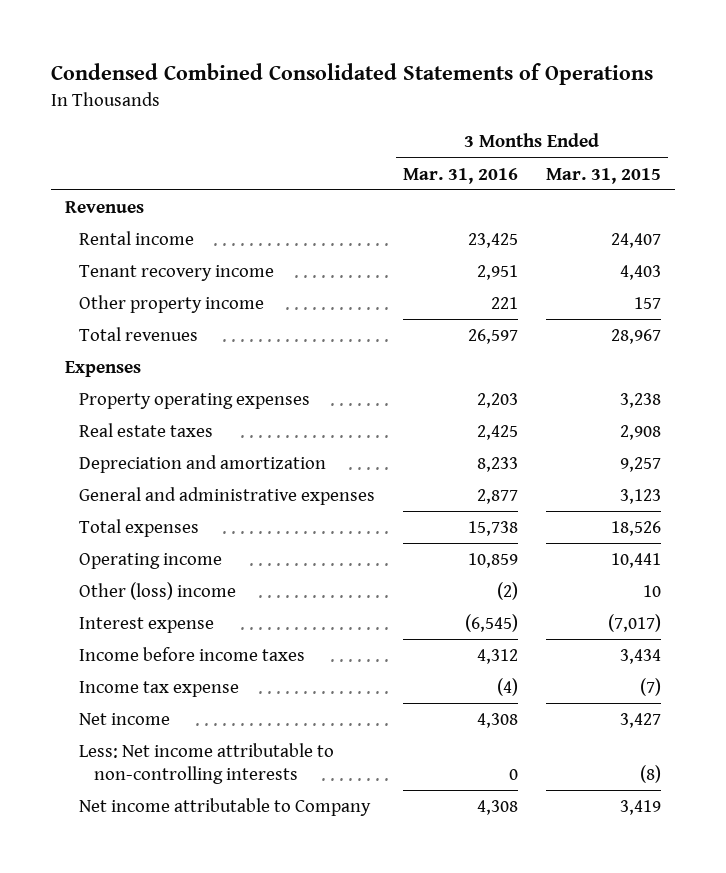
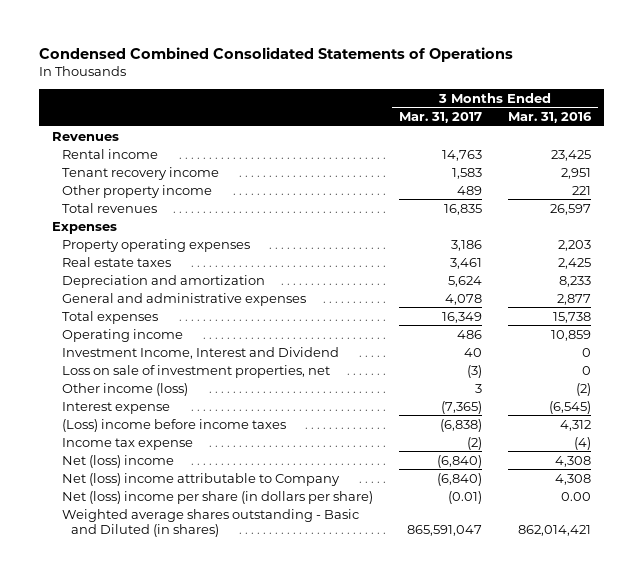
[546,167,662,184] Mar. 31, 2015 -> none
none -> [398,112,482,124] Mar. 31, 2017
none -> [61,346,339,359] Investment Income, Interest and Dividend
none -> [61,364,330,378] Loss on sale of investment properties, net
[79,582,237,601] Other (loss) income -> [61,382,188,396] Other income (loss)
[79,647,306,662] Income before income taxes -> [61,418,286,432] (Loss) income before income taxes
[79,743,335,784] Less: Net income attributable to non-controlling interests -> none
[79,713,171,726] Net income -> [61,454,174,468] Net (loss) income
[79,798,372,817] Net income attributable to Company -> [61,472,340,486] Net (loss) income attributable to Company
none -> [61,490,373,504] Net (loss) income per share (in dollars per share)
none -> [61,508,359,537] Weighted average shares outstanding - Basic and Diluted (in shares)

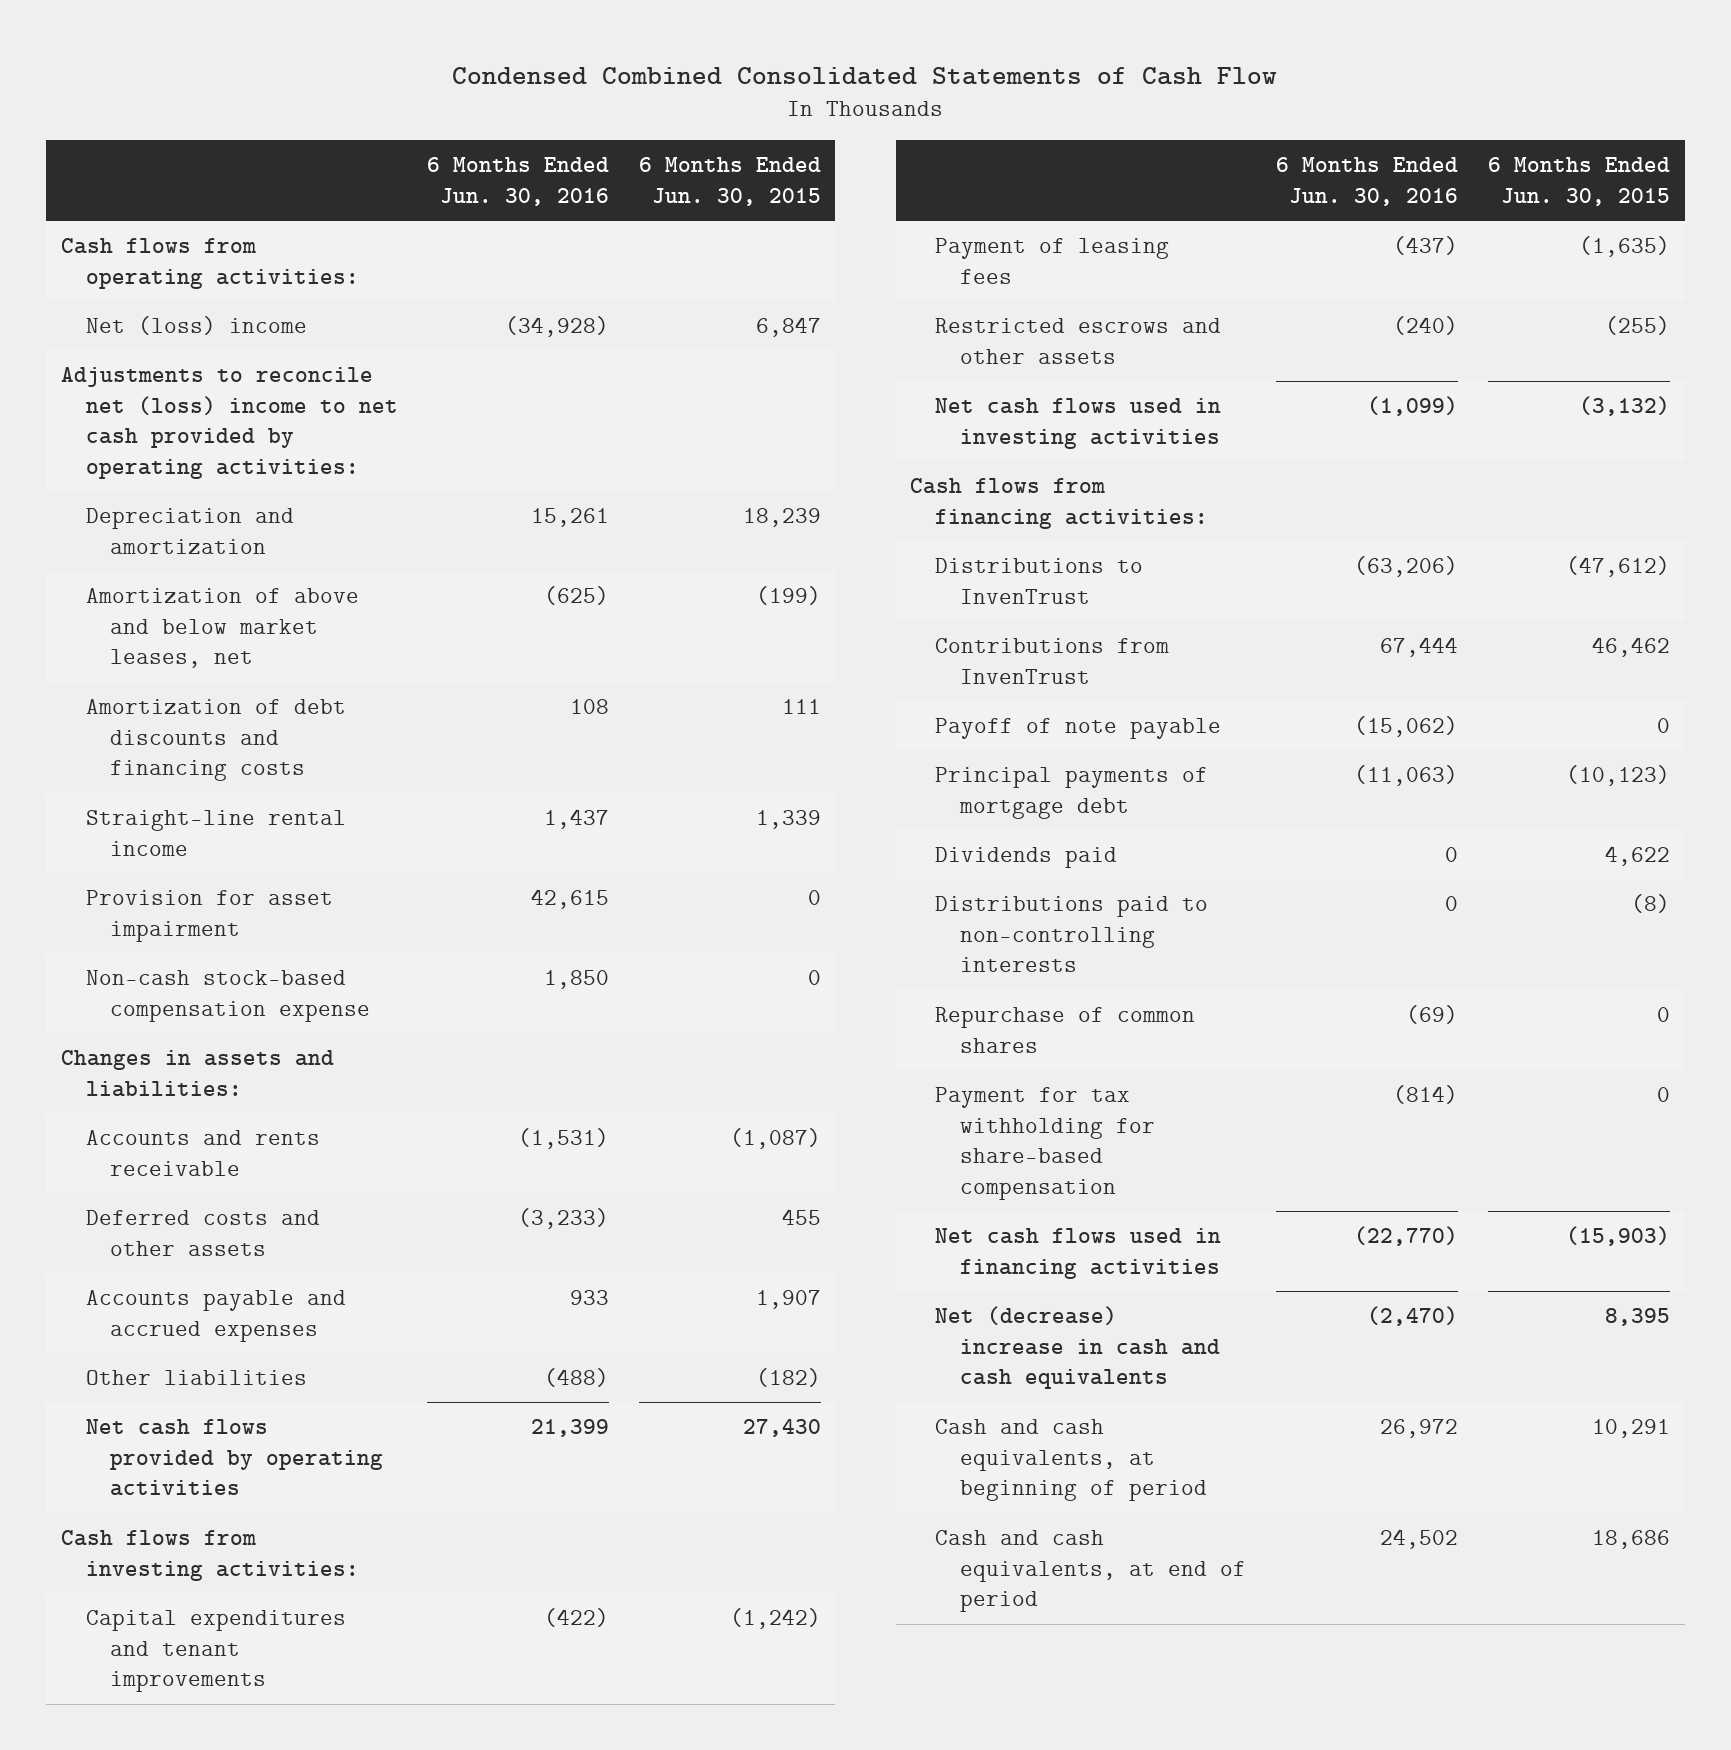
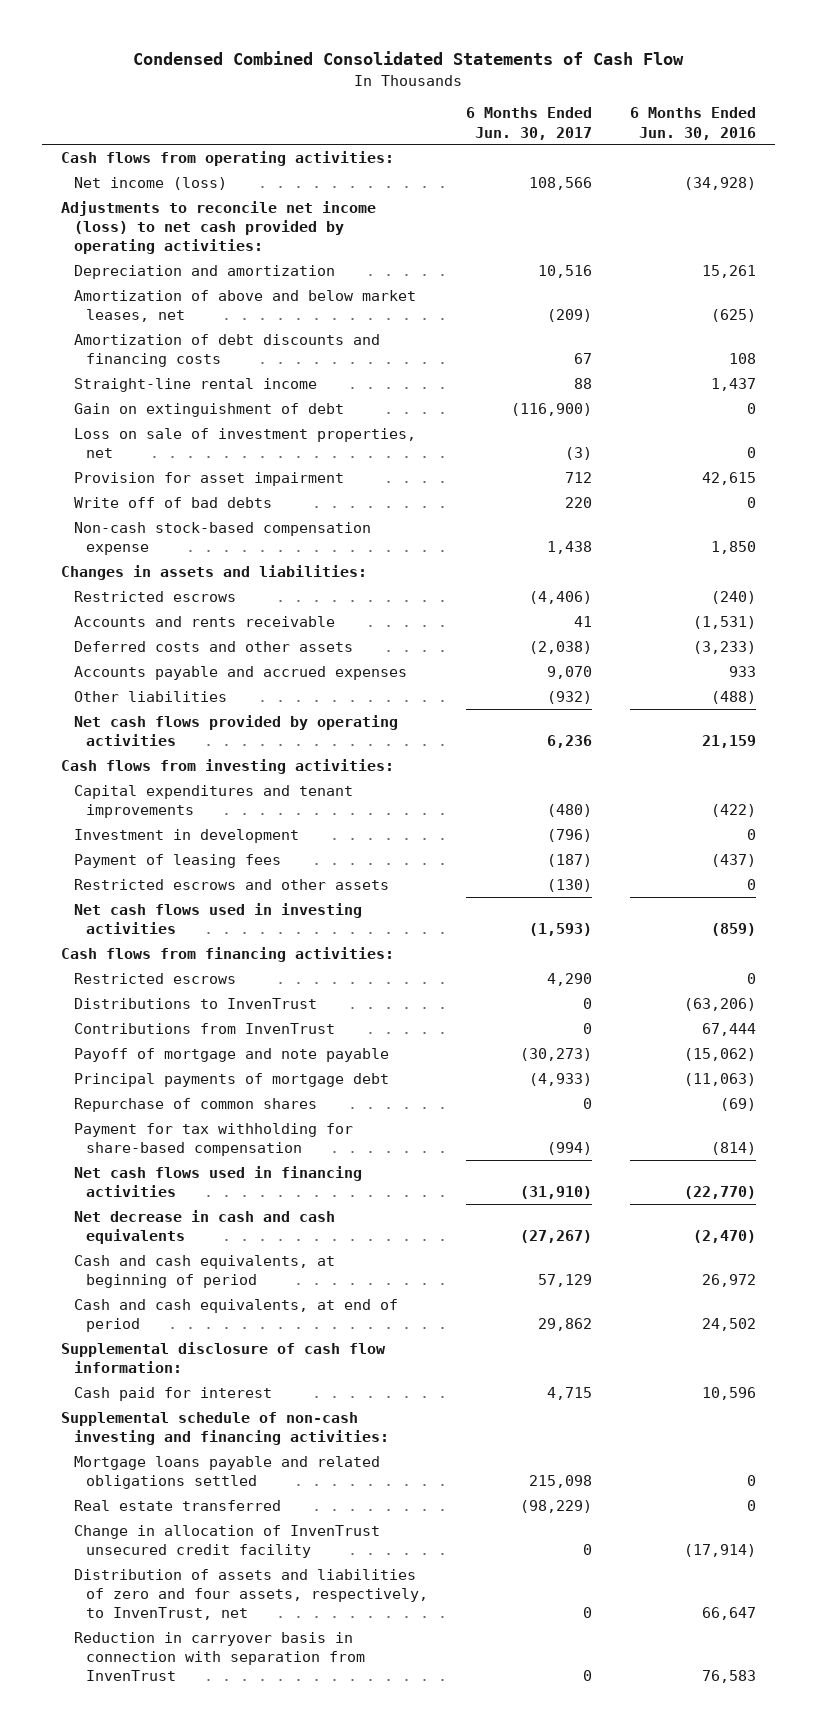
[638,157,821,206] 6 Months Ended Jun. 30, 2015 -> none
none -> [465,107,592,140] 6 Months Ended Jun. 30, 2017
[85,316,307,336] Net (loss) income -> [73,176,227,190] Net income (loss)
[60,367,398,479] Adjustments to reconcile net (loss) income to net cash provided by operating activities: -> [61,200,377,255] Adjustments to reconcile net income (loss) to net cash provided by operating activities:
none -> [73,402,344,417] Gain on extinguishment of debt
none -> [73,427,416,458] Loss on sale of investment properties, net
none -> [73,496,272,508] Write off of bad debts
none -> [73,590,236,602] Restricted escrows
[531,1419,610,1438] 21,399 -> [701,734,756,748] 21,159
none -> [73,828,299,843] Investment in development
[1393,316,1459,336] (240) -> [746,878,756,890] 0
[1367,396,1459,417] (1,099) -> [710,922,756,936] (859)
none -> [73,972,236,984] Restricted escrows
[934,718,1221,740] Payoff of note payable -> [73,1047,389,1062] Payoff of mortgage and note payable
[934,847,1117,869] Dividends paid -> none
[934,896,1208,973] Distributions paid to non-controlling interests -> none
[934,1306,1220,1390] Net (decrease) increase in cash and cash equivalents -> [73,1209,335,1244] Net decrease in cash and cash equivalents
none -> [61,1341,387,1373] Supplemental disclosure of cash flow information:
none -> [73,1386,272,1401] Cash paid for interest
none -> [61,1411,389,1445] Supplemental schedule of non-cash investing and financing activities:
none -> [73,1455,380,1489] Mortgage loans payable and related obligations settled
none -> [73,1499,281,1511] Real estate transferred
none -> [73,1524,380,1558] Change in allocation of InvenTrust unsecured credit facility
none -> [73,1568,429,1621] Distribution of assets and liabilities of zero and four assets, respectively, to InvenTrust, net
none -> [73,1631,366,1682] Reduction in carryover basis in connection with separation from InvenTrust

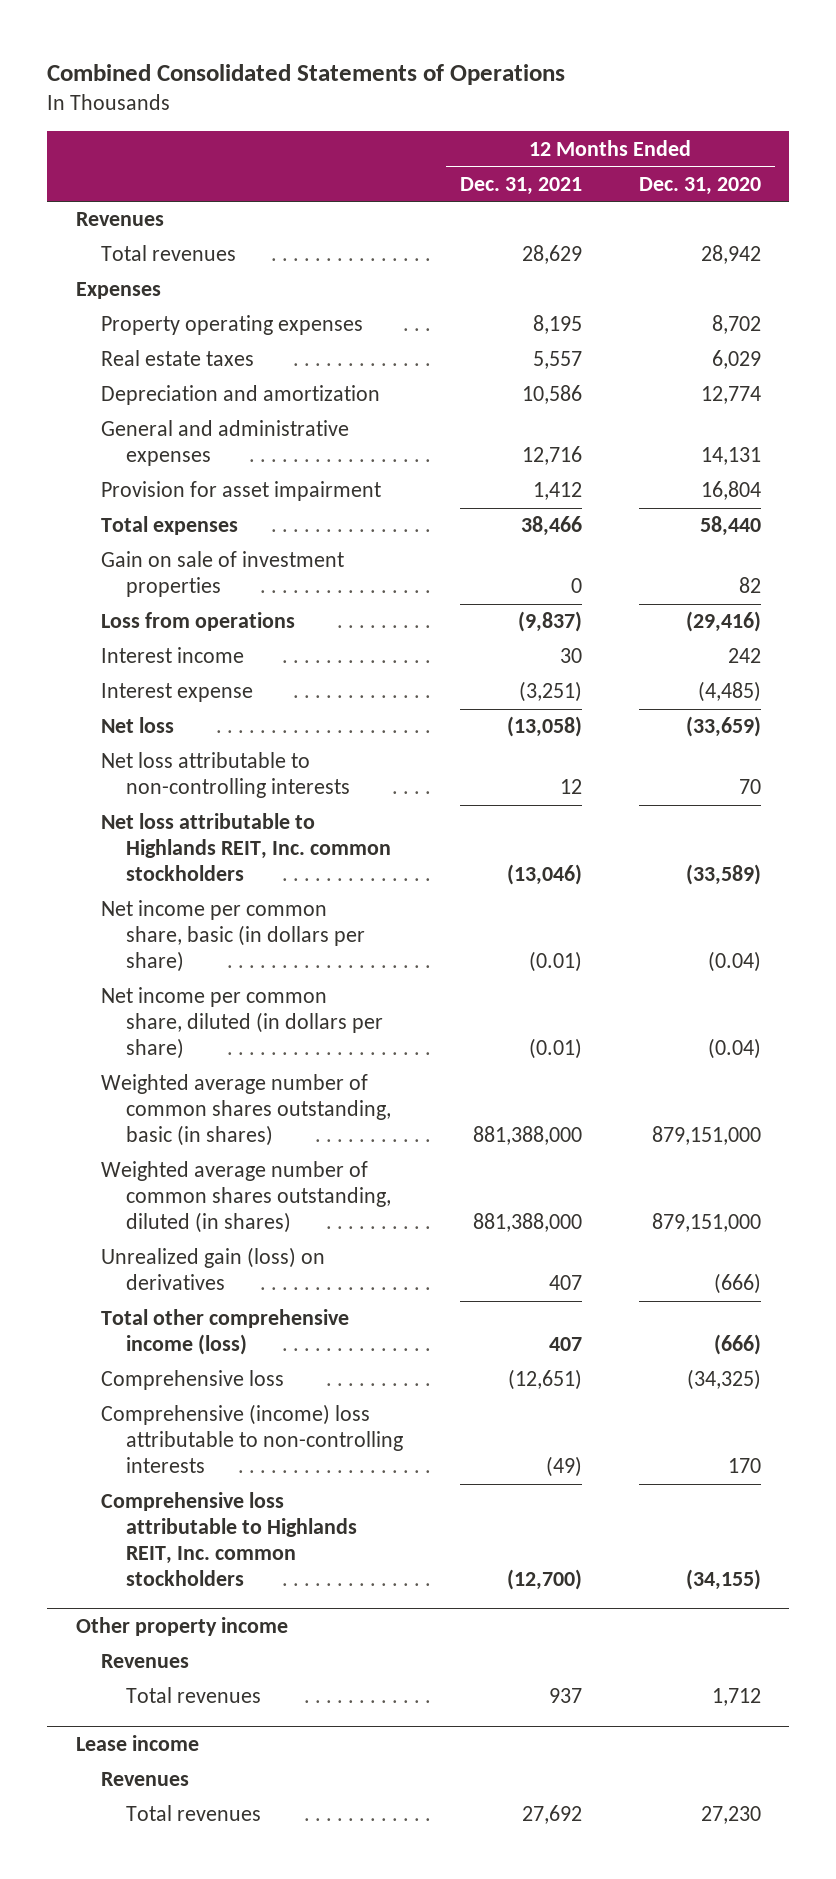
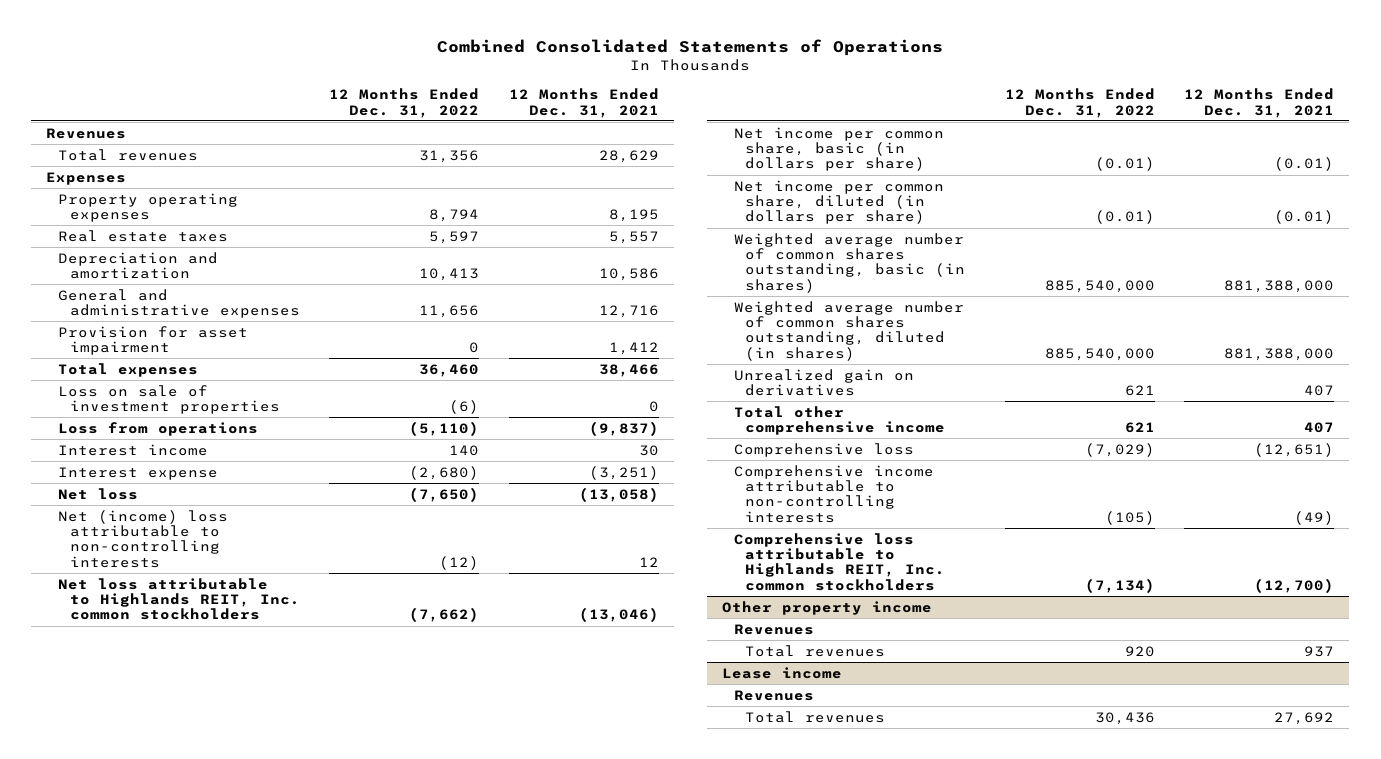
[638,176,761,195] Dec. 31, 2020 -> none
none -> [329,88,480,118] 12 Months Ended Dec. 31, 2022
[100,551,344,598] Gain on sale of investment properties -> [57,384,280,415] Loss on sale of investment properties
[100,752,351,799] Net loss attributable to non-controlling interests -> [57,509,228,568] Net (income) loss attributable to non-controlling interests
[100,1247,325,1291] Unrealized gain (loss) on derivatives -> [733,368,914,397] Unrealized gain on derivatives
[100,1309,349,1356] Total other comprehensive income (loss) -> [733,405,946,436] Total other comprehensive income
[100,1404,404,1474] Comprehensive (income) loss attributable to non-controlling interests -> [733,464,934,523] Comprehensive income attributable to non-controlling interests

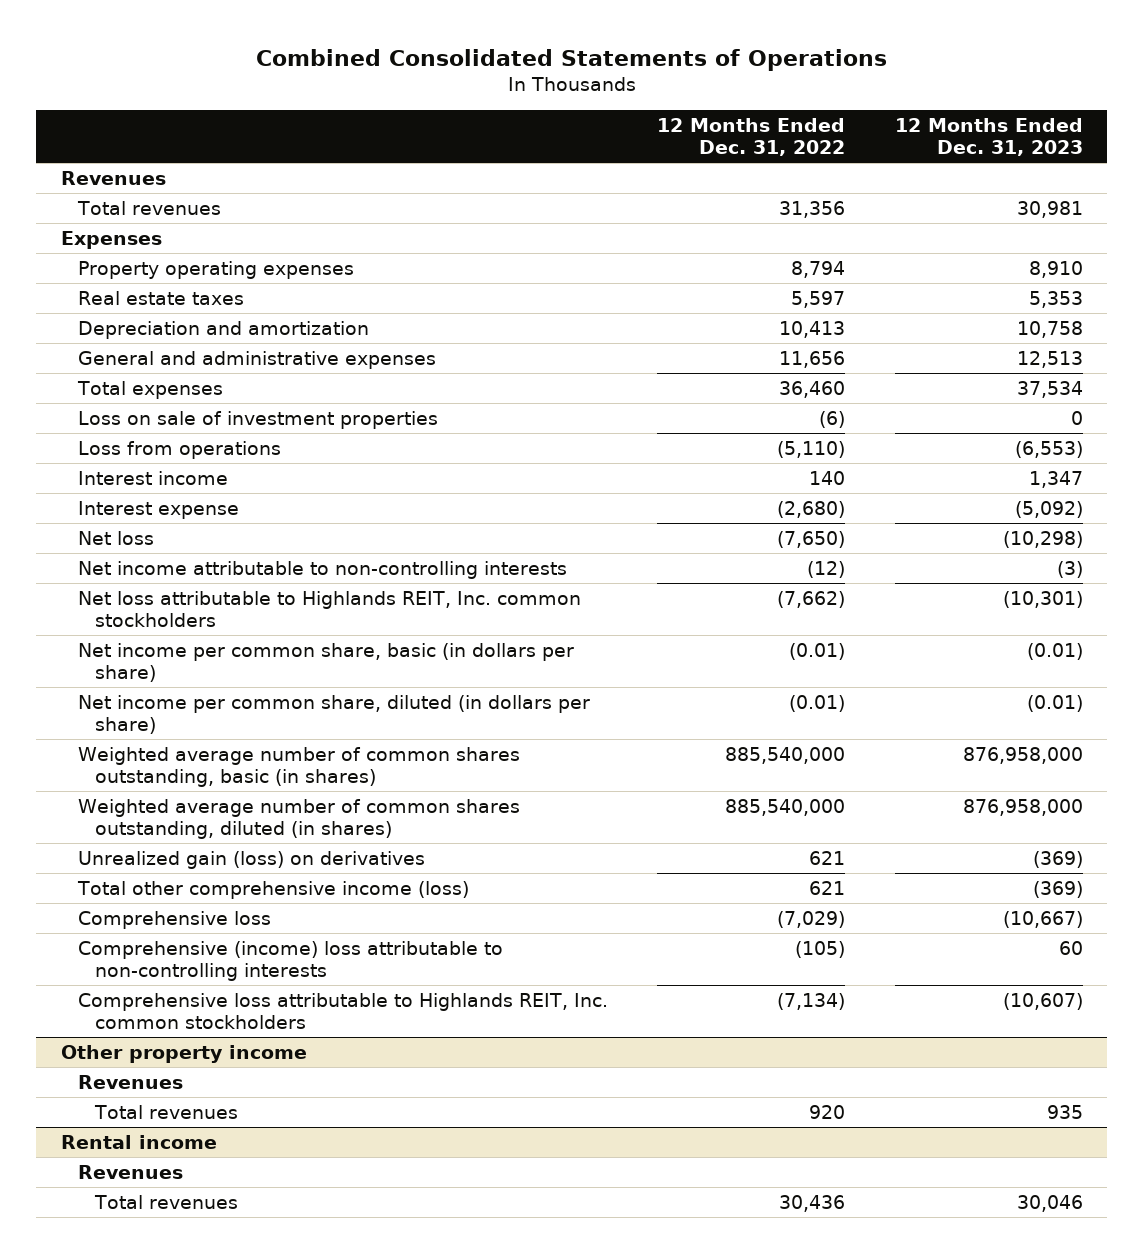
[508,88,659,118] 12 Months Ended Dec. 31, 2021 -> none
none -> [894,118,1083,157] 12 Months Ended Dec. 31, 2023
[57,325,248,356] Provision for asset impairment -> none
[57,509,228,568] Net (income) loss attributable to non-controlling interests -> [77,560,567,579] Net income attributable to non-controlling interests
[733,368,914,397] Unrealized gain on derivatives -> [77,850,425,869] Unrealized gain (loss) on derivatives
[733,405,946,436] Total other comprehensive income -> [76,880,469,899] Total other comprehensive income (loss)
[733,464,934,523] Comprehensive income attributable to non-controlling interests -> [77,940,503,981] Comprehensive (income) loss attributable to non-controlling interests
[721,666,842,679] Lease income -> [60,1134,217,1149] Rental income

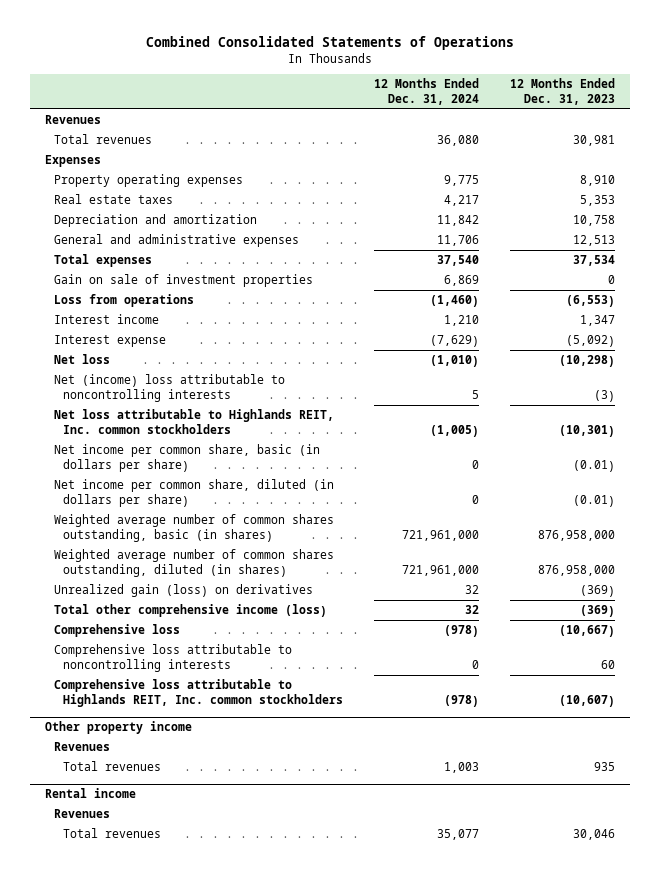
[657,118,846,157] 12 Months Ended Dec. 31, 2022 -> none
none -> [373,78,479,105] 12 Months Ended Dec. 31, 2024
[77,410,438,429] Loss on sale of investment properties -> [54,274,314,288] Gain on sale of investment properties
[77,560,567,579] Net income attributable to non-controlling interests -> [54,374,286,402] Net (income) loss attributable to noncontrolling interests
[77,940,503,981] Comprehensive (income) loss attributable to non-controlling interests -> [54,644,293,672] Comprehensive loss attributable to noncontrolling interests

